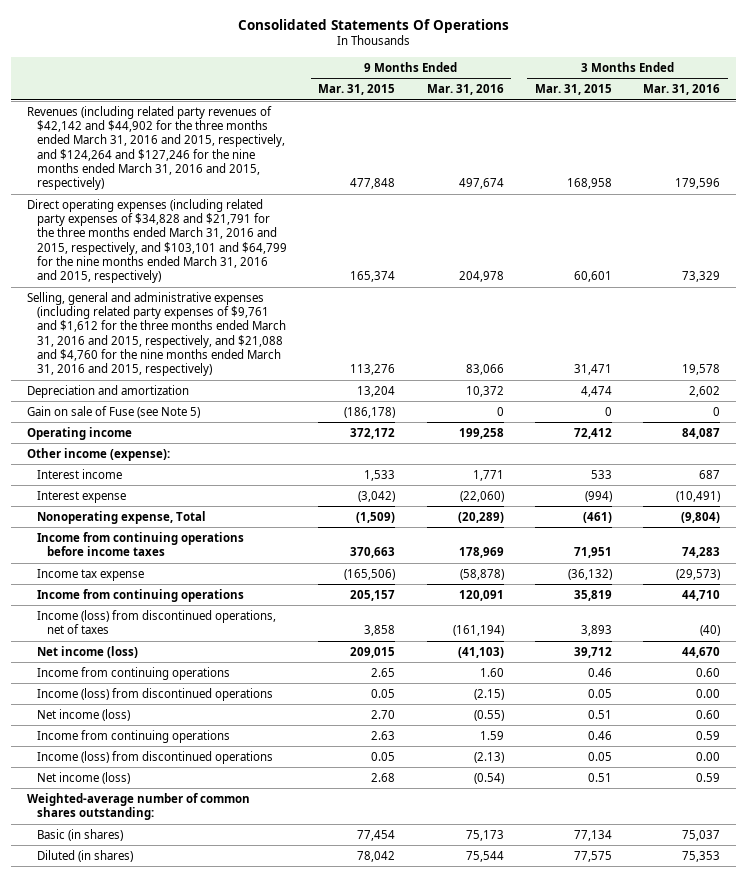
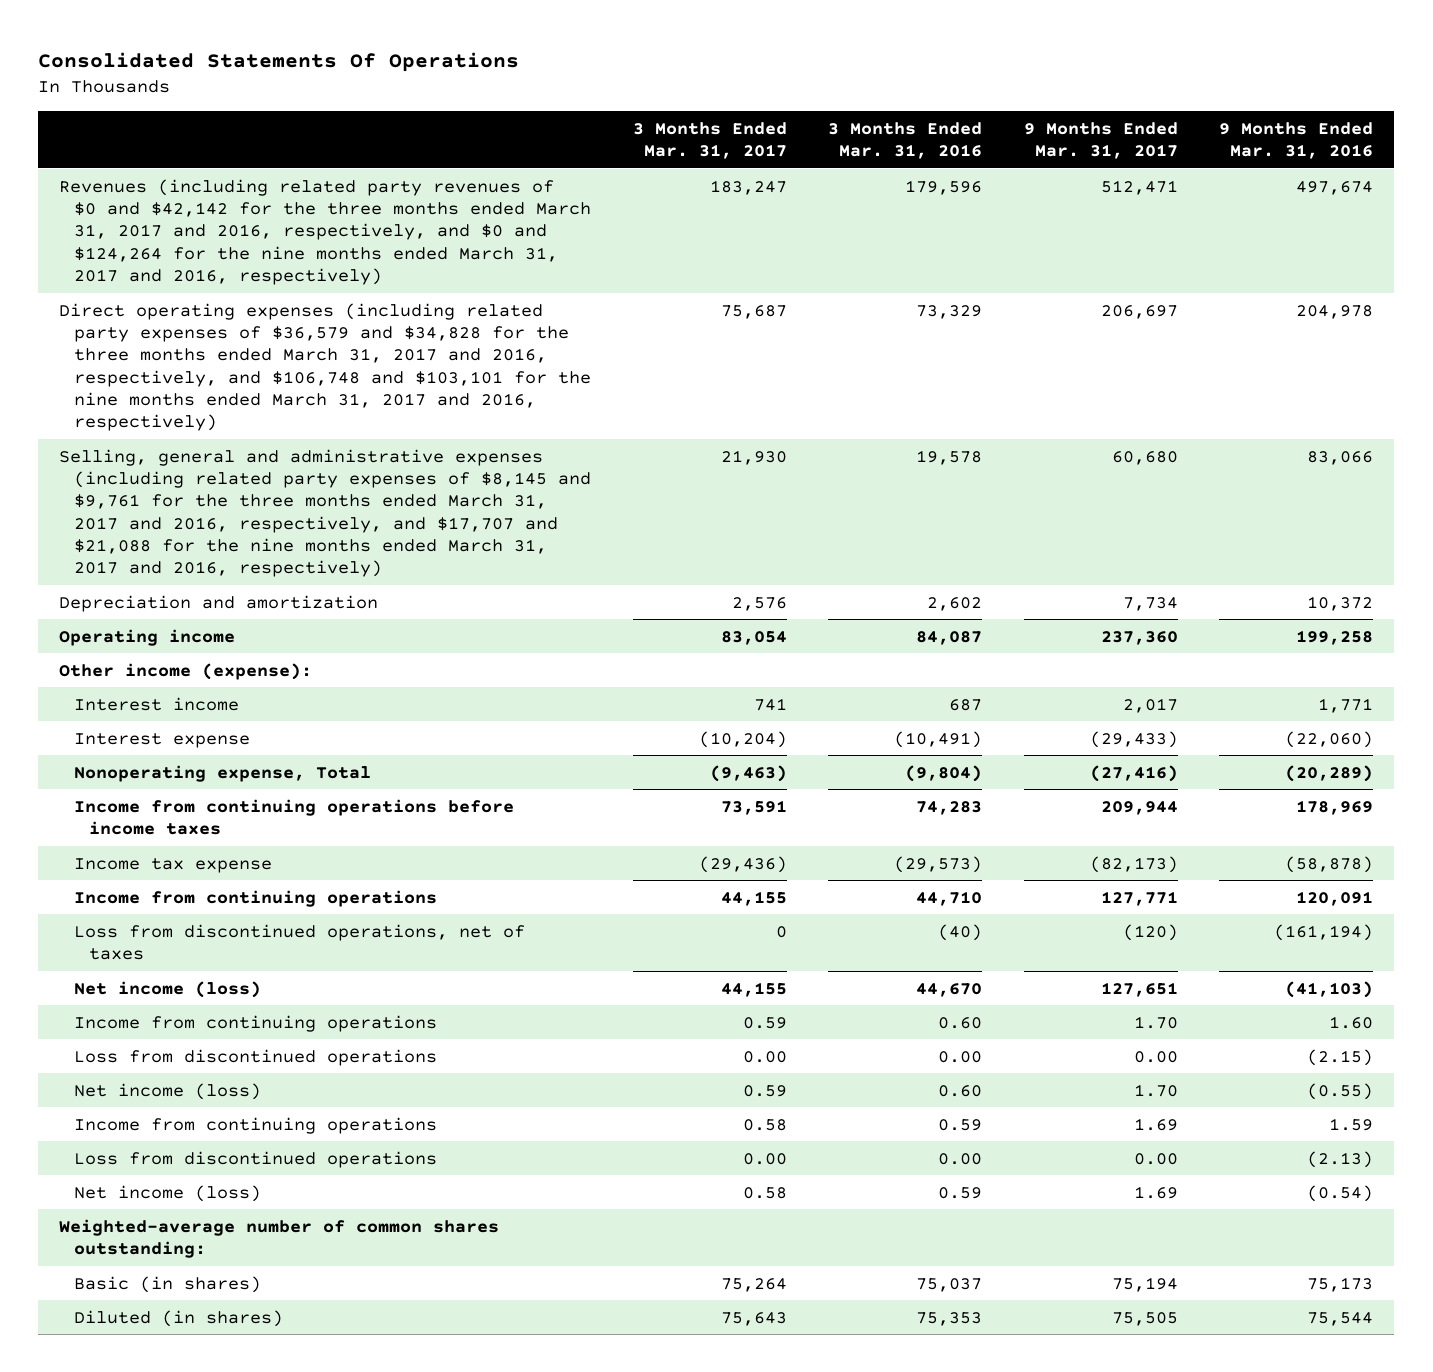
[318,84,396,96] Mar. 31, 2015 -> none
[534,84,612,96] Mar. 31, 2015 -> none
none -> [632,121,787,160] 3 Months Ended Mar. 31, 2017
none -> [1023,121,1178,160] 9 Months Ended Mar. 31, 2017
[26,105,286,191] Revenues (including related party revenues of $42,142 and $44,902 for the three months ended March 31, 2016 and 2015, respectively, and $124,264 and $127,246 for the nine months ended March 31, 2016 and 2015, respectively) -> [59,178,592,285] Revenues (including related party revenues of $0 and $42,142 for the three months ended March 31, 2017 and 2016, respectively, and $0 and $124,264 for the nine months ended March 31, 2017 and 2016, respectively)
[26,198,288,284] Direct operating expenses (including related party expenses of $34,828 and $21,791 for the three months ended March 31, 2016 and 2015, respectively, and $103,101 and $64,799 for the nine months ended March 31, 2016 and 2015, respectively) -> [59,302,592,432] Direct operating expenses (including related party expenses of $36,579 and $34,828 for the three months ended March 31, 2017 and 2016, respectively, and $106,748 and $103,101 for the nine months ended March 31, 2017 and 2016, respectively)
[26,291,287,377] Selling, general and administrative expenses (including related party expenses of $9,761 and $1,612 for the three months ended March 31, 2016 and 2015, respectively, and $21,088 and $4,760 for the nine months ended March 31, 2016 and 2015, respectively) -> [59,448,592,578] Selling, general and administrative expenses (including related party expenses of $8,145 and $9,761 for the three months ended March 31, 2017 and 2016, respectively, and $17,707 and $21,088 for the nine months ended March 31, 2017 and 2016, respectively)
[26,405,200,418] Gain on sale of Fuse (see Note 5) -> none
[37,609,277,635] Income (loss) from discontinued operations, net of taxes -> [74,923,526,960] Loss from discontinued operations, net of taxes
[37,687,274,701] Income (loss) from discontinued operations -> [74,1048,438,1066] Loss from discontinued operations
[37,750,274,764] Income (loss) from discontinued operations -> [74,1150,438,1168] Loss from discontinued operations

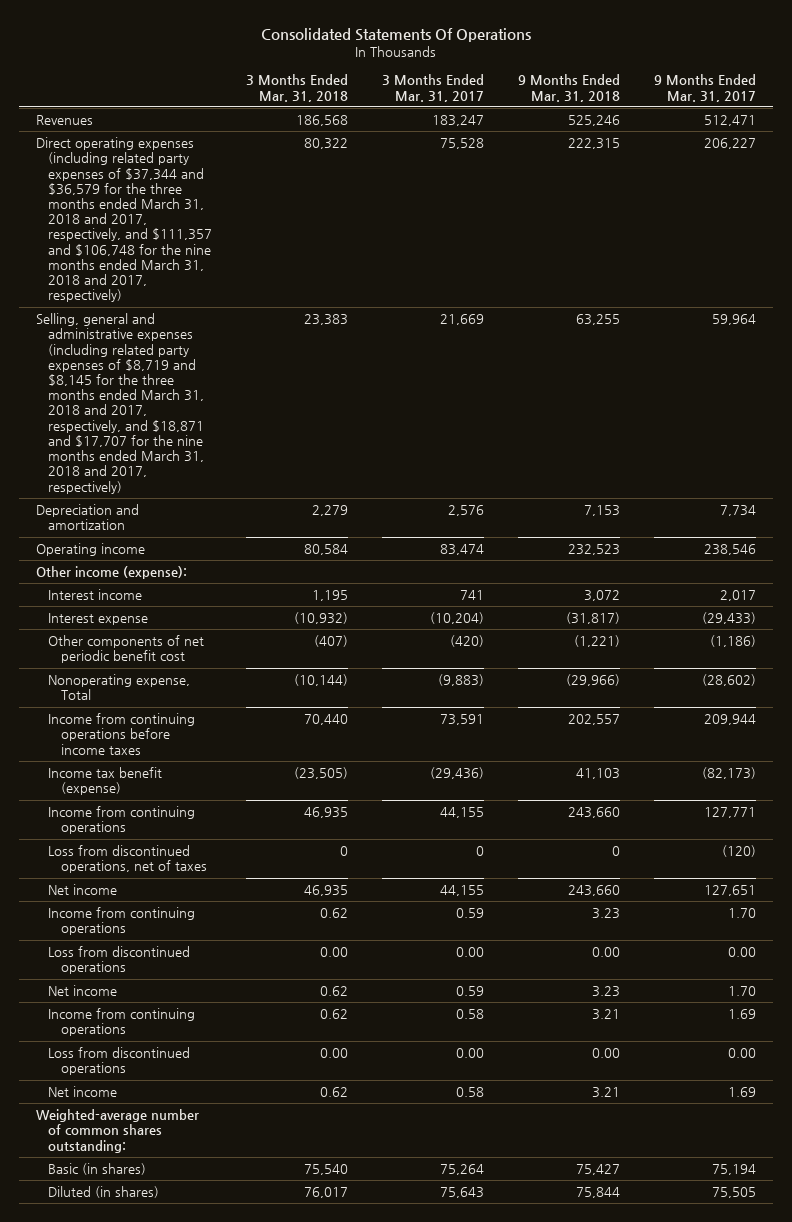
[828,121,983,160] 3 Months Ended Mar. 31, 2016 -> none
[1219,121,1374,160] 9 Months Ended Mar. 31, 2016 -> none
none -> [246,74,349,102] 3 Months Ended Mar. 31, 2018
none -> [518,74,621,102] 9 Months Ended Mar. 31, 2018
[59,178,592,285] Revenues (including related party revenues of $0 and $42,142 for the three months ended March 31, 2017 and 2016, respectively, and $0 and $124,264 for the nine months ended March 31, 2017 and 2016, respectively) -> [36,115,94,126] Revenues
[59,302,592,432] Direct operating expenses (including related party expenses of $36,579 and $34,828 for the three months ended March 31, 2017 and 2016, respectively, and $106,748 and $103,101 for the nine months ended March 31, 2017 and 2016, respectively) -> [36,137,213,303] Direct operating expenses (including related party expenses of $37,344 and $36,579 for the three months ended March 31, 2018 and 2017, respectively, and $111,357 and $106,748 for the nine months ended March 31, 2018 and 2017, respectively)
[720,304,787,319] 75,687 -> [440,138,485,150] 75,528
[1100,304,1178,319] 206,697 -> [704,138,757,150] 206,227
[59,448,592,578] Selling, general and administrative expenses (including related party expenses of $8,145 and $9,761 for the three months ended March 31, 2017 and 2016, respectively, and $17,707 and $21,088 for the nine months ended March 31, 2017 and 2016, respectively) -> [36,313,205,494] Selling, general and administrative expenses (including related party expenses of $8,719 and $8,145 for the three months ended March 31, 2018 and 2017, respectively, and $18,871 and $17,707 for the nine months ended March 31, 2018 and 2017, respectively)
[720,449,787,465] 21,930 -> [440,314,485,326] 21,669
[1111,450,1178,465] 60,680 -> [712,314,757,326] 59,964
[720,630,787,645] 83,054 -> [440,544,485,556] 83,474
[1100,630,1178,645] 237,360 -> [704,544,757,556] 238,546
none -> [48,635,205,664] Other components of net periodic benefit cost
[709,764,787,782] (9,463) -> [438,674,485,687] (9,883)
[1089,764,1178,782] (27,416) -> [702,674,757,687] (28,602)
[74,857,273,873] Income tax expense -> [48,767,163,796] Income tax benefit (expense)
[74,980,262,998] Net income (loss) -> [48,884,118,896] Net income
[74,1082,262,1100] Net income (loss) -> [48,985,118,997] Net income
[74,1184,262,1202] Net income (loss) -> [48,1086,118,1098] Net income

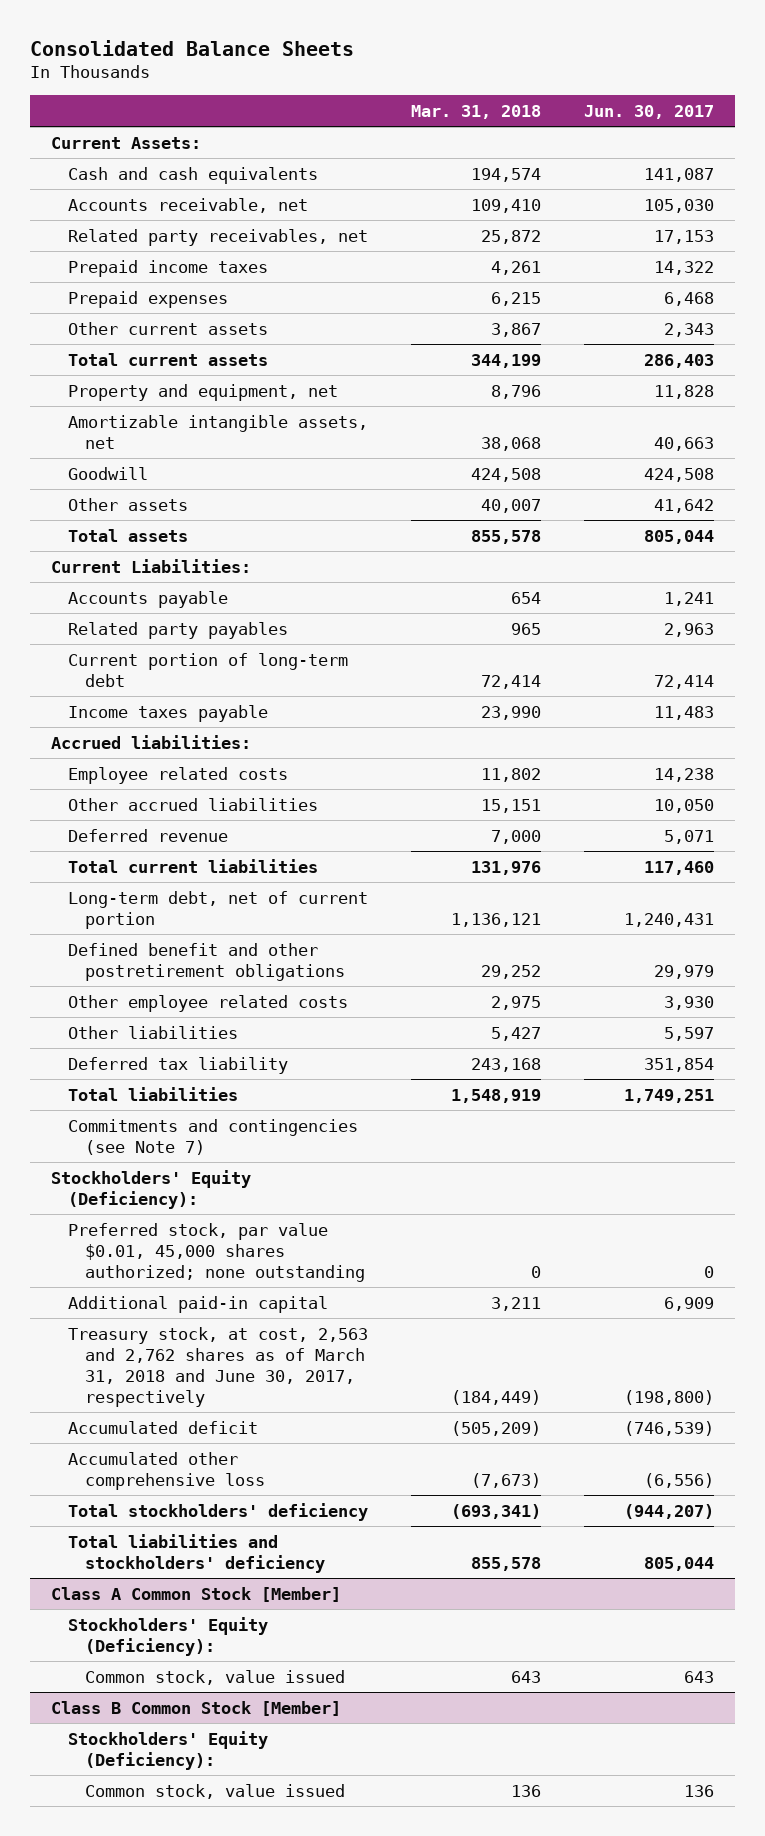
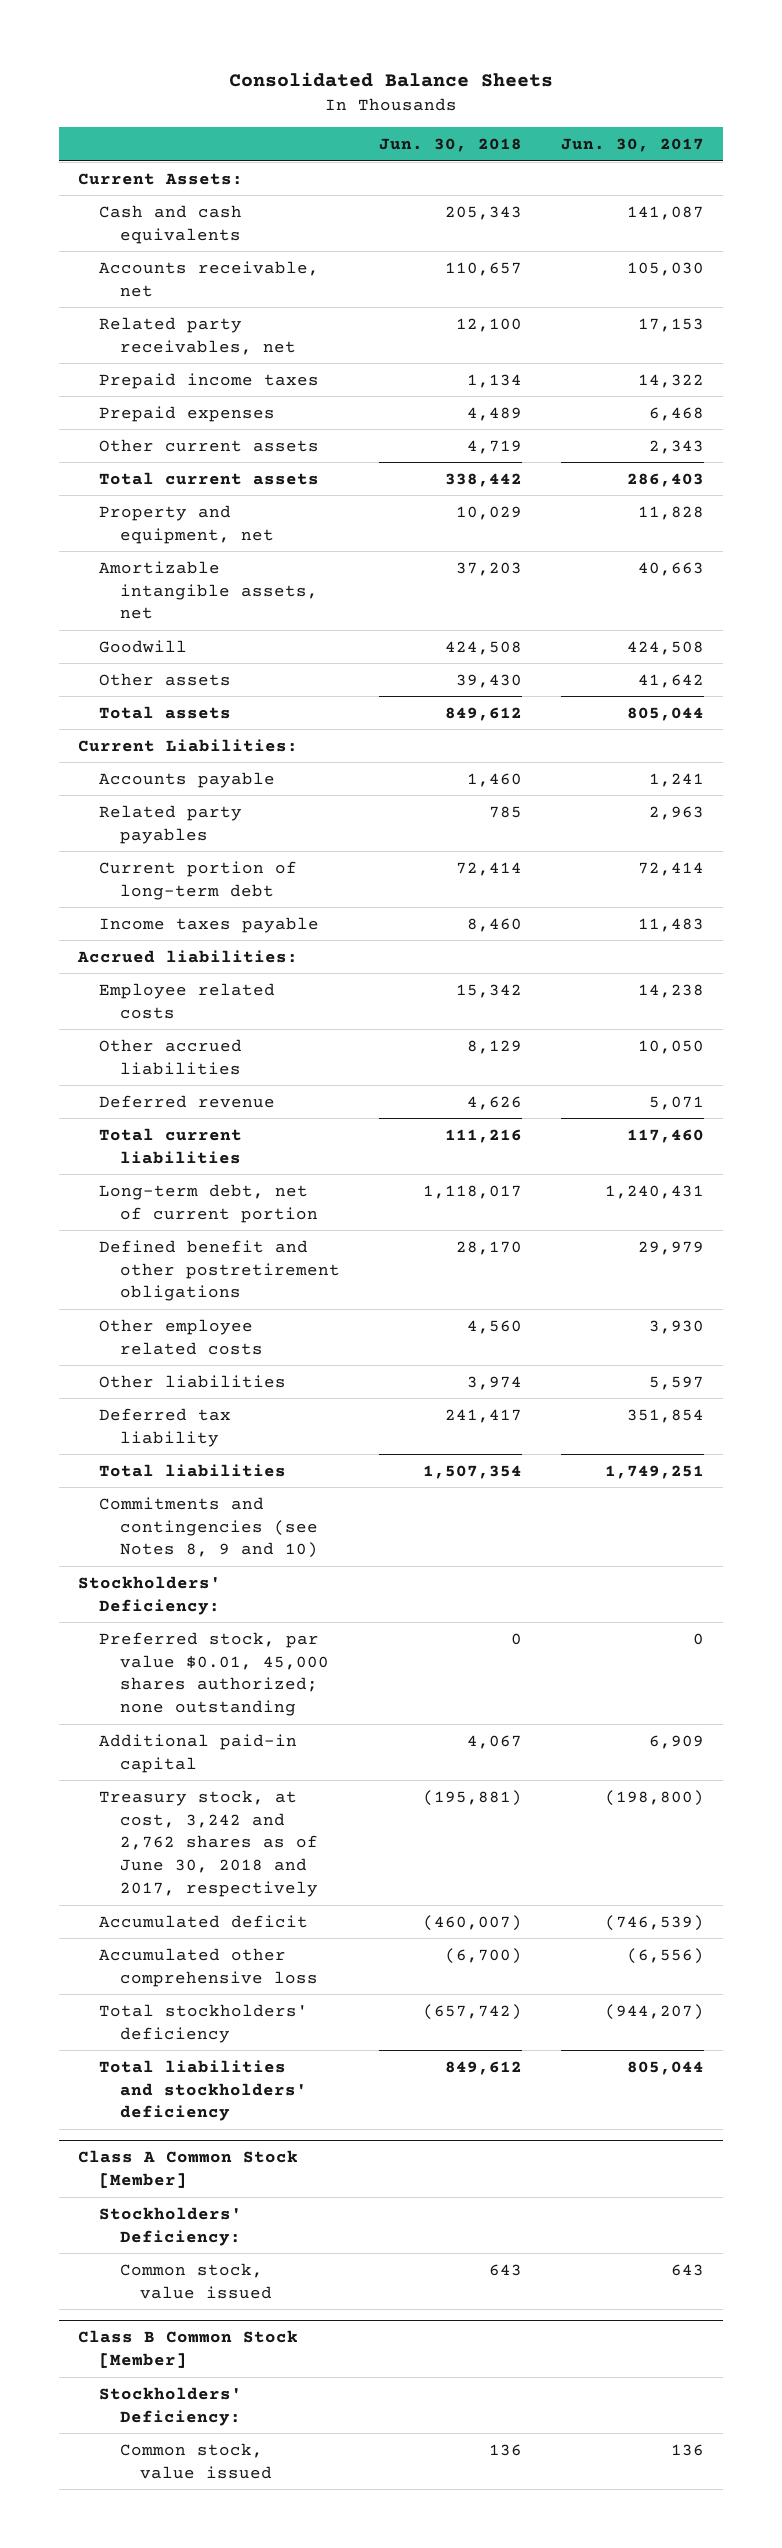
[410,104,541,119] Mar. 31, 2018 -> none
none -> [378,138,522,153] Jun. 30, 2018
[67,1118,358,1155] Commitments and contingencies (see Note 7) -> [98,1496,318,1559] Commitments and contingencies (see Notes 8, 9 and 10)
[51,1169,252,1209] Stockholders' Equity (Deficiency): -> [78,1575,222,1615] Stockholders' Deficiency:
[67,1326,368,1407] Treasury stock, at cost, 2,563 and 2,762 shares as of March 31, 2018 and June 30, 2017, respectively -> [98,1789,318,1898] Treasury stock, at cost, 3,242 and 2,762 shares as of June 30, 2018 and 2017, respectively
[67,1616,268,1656] Stockholders' Equity (Deficiency): -> [98,2206,242,2246] Stockholders' Deficiency:
[67,1730,268,1770] Stockholders' Equity (Deficiency): -> [98,2386,242,2426] Stockholders' Deficiency:

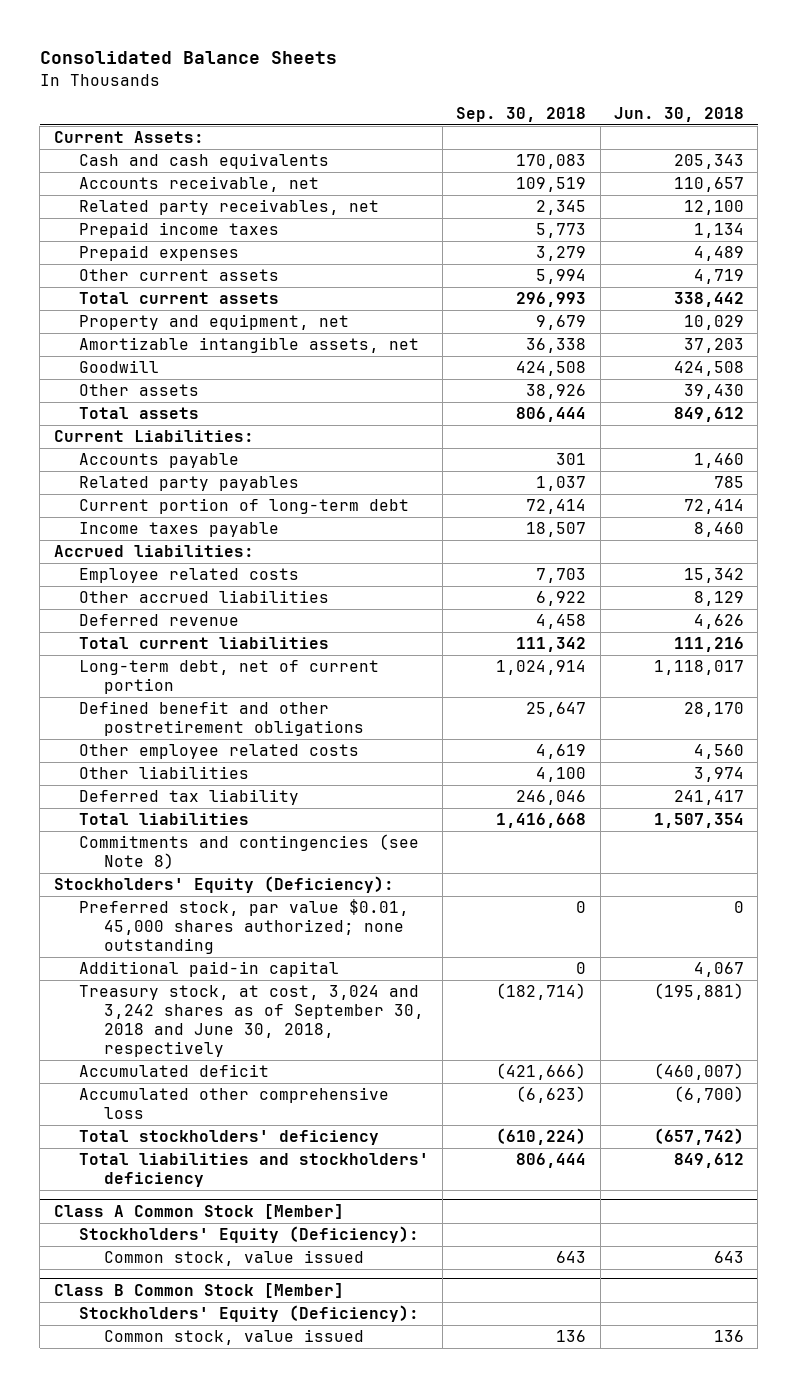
[560,138,704,153] Jun. 30, 2017 -> none
none -> [456,106,587,122] Sep. 30, 2018
[98,1496,318,1559] Commitments and contingencies (see Notes 8, 9 and 10) -> [78,834,419,870] Commitments and contingencies (see Note 8)
[78,1575,222,1615] Stockholders' Deficiency: -> [53,876,394,894] Stockholders' Equity (Deficiency):
[98,1789,318,1898] Treasury stock, at cost, 3,242 and 2,762 shares as of June 30, 2018 and 2017, respectively -> [78,985,424,1057] Treasury stock, at cost, 3,024 and 3,242 shares as of September 30, 2018 and June 30, 2018, respectively
[98,2206,242,2246] Stockholders' Deficiency: -> [78,1226,419,1244] Stockholders' Equity (Deficiency):
[98,2386,242,2426] Stockholders' Deficiency: -> [78,1305,419,1323] Stockholders' Equity (Deficiency):

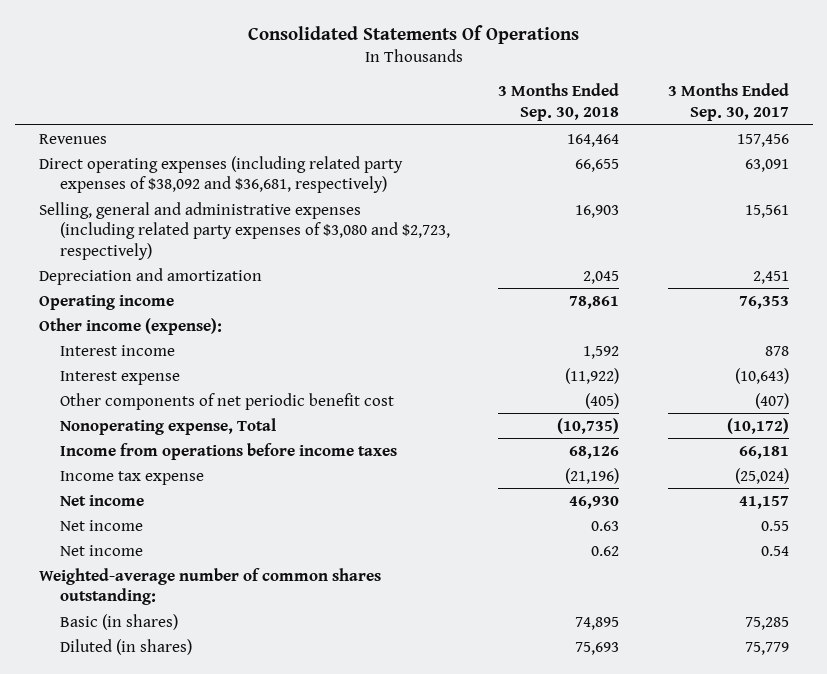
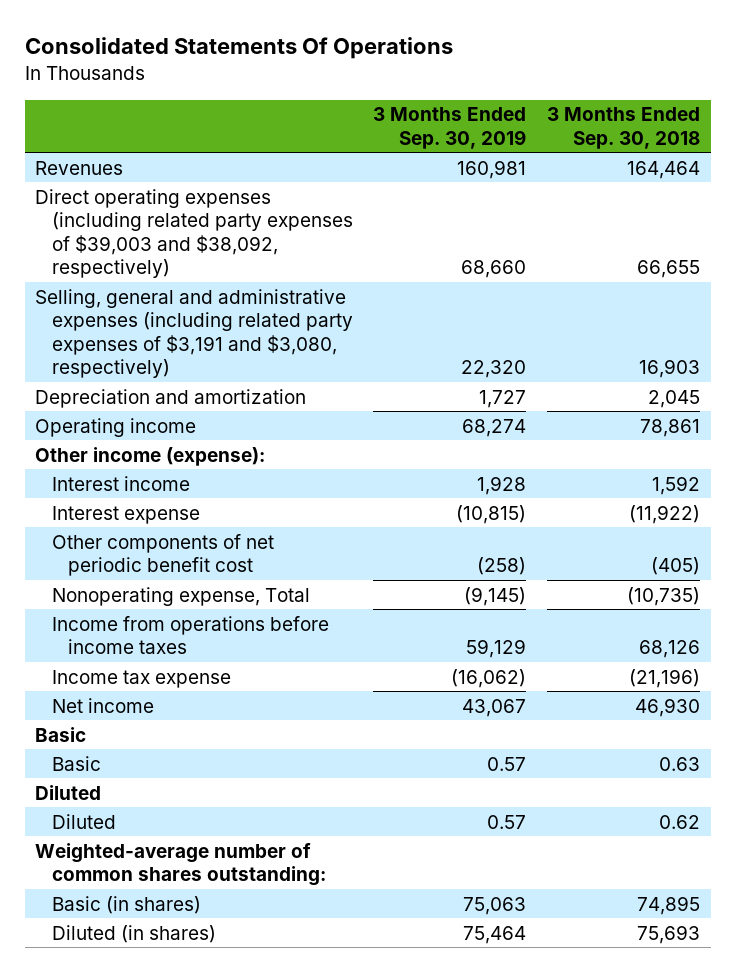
[667,83,789,122] 3 Months Ended Sep. 30, 2017 -> none
none -> [373,107,527,149] 3 Months Ended Sep. 30, 2019
[38,155,403,194] Direct operating expenses (including related party expenses of $38,092 and $36,681, respectively) -> [35,188,353,279] Direct operating expenses (including related party expenses of $39,003 and $38,092, respectively)
[38,201,451,260] Selling, general and administrative expenses (including related party expenses of $3,080 and $2,723, respectively) -> [35,288,353,379] Selling, general and administrative expenses (including related party expenses of $3,191 and $3,080, respectively)
none -> [35,726,87,742] Basic
[60,519,144,531] Net income -> [51,755,101,771] Basic
none -> [35,784,102,800] Diluted
[60,544,144,556] Net income -> [51,813,116,829] Diluted

